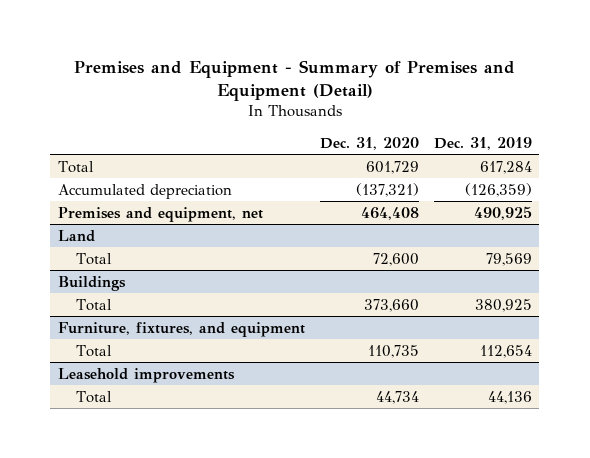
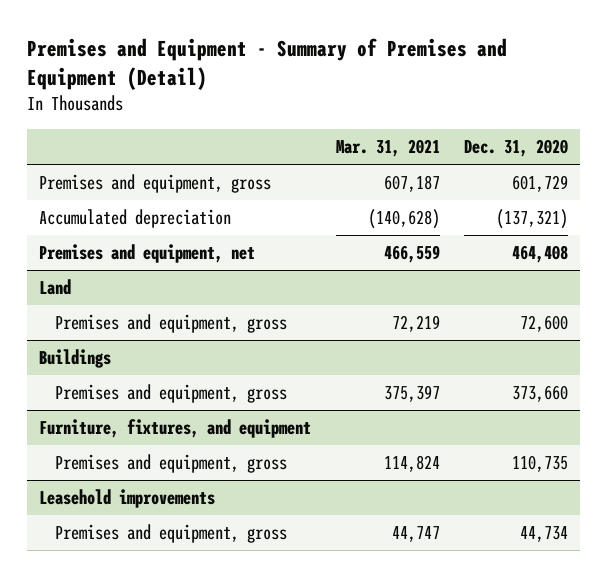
[433,136,532,150] Dec. 31, 2019 -> none
none -> [335,139,440,158] Mar. 31, 2021
[57,160,94,173] Total -> [39,174,272,194] Premises and equipment, gross
[75,252,112,265] Total -> [54,314,287,334] Premises and equipment, gross
[75,298,112,311] Total -> [54,384,287,404] Premises and equipment, gross
[75,344,112,357] Total -> [54,454,287,474] Premises and equipment, gross
[75,390,112,403] Total -> [54,524,287,544] Premises and equipment, gross

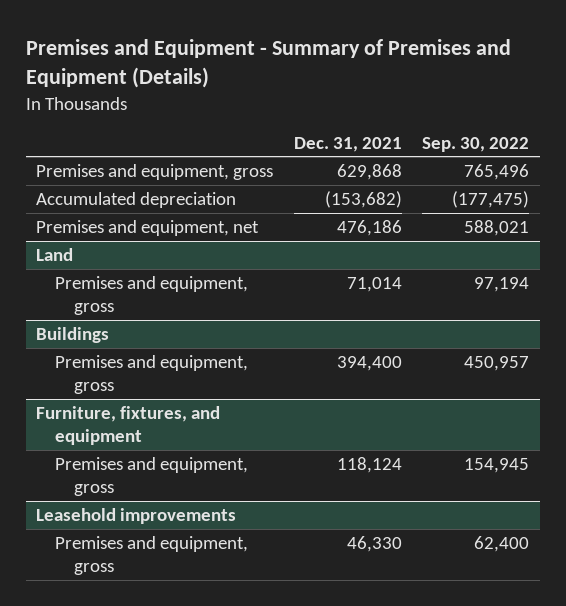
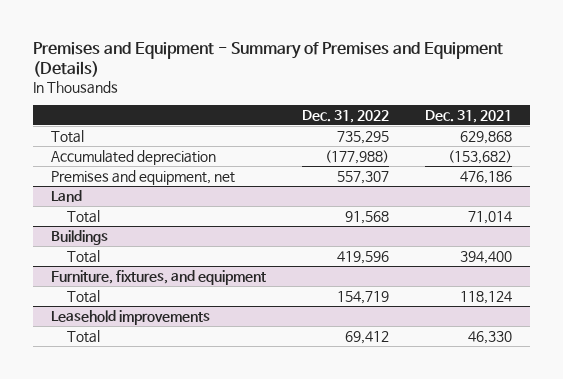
[422,136,530,152] Sep. 30, 2022 -> none
none -> [302,109,390,123] Dec. 31, 2022
[36,163,274,180] Premises and equipment, gross -> [50,129,84,143] Total
[55,275,249,316] Premises and equipment, gross -> [67,209,101,223] Total
[55,354,249,395] Premises and equipment, gross -> [67,249,101,263] Total
[55,456,249,497] Premises and equipment, gross -> [67,289,101,303] Total
[55,535,249,576] Premises and equipment, gross -> [67,329,101,343] Total

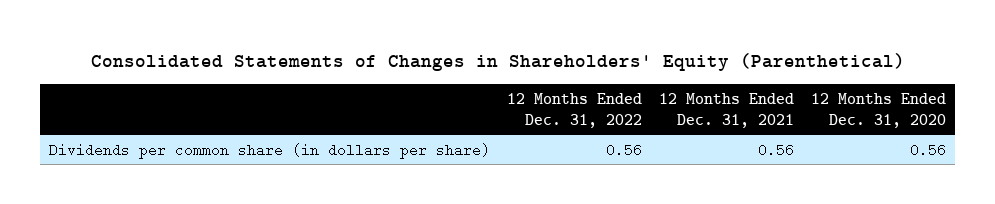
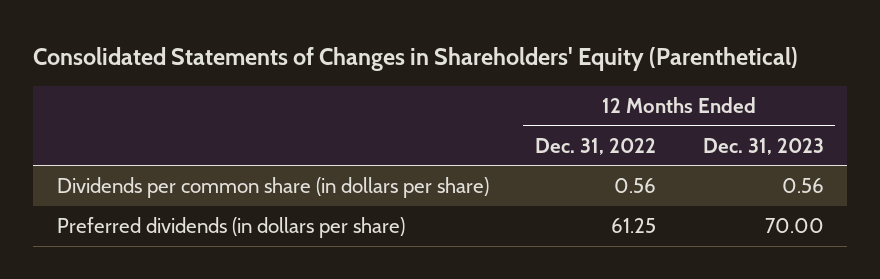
[659,92,795,129] 12 Months Ended Dec. 31, 2021 -> none
[811,92,947,129] 12 Months Ended Dec. 31, 2020 -> none
none -> [702,137,824,155] Dec. 31, 2023
none -> [56,217,405,239] Preferred dividends (in dollars per share)

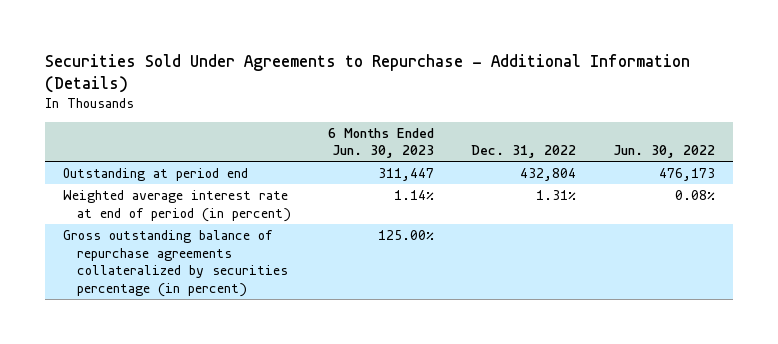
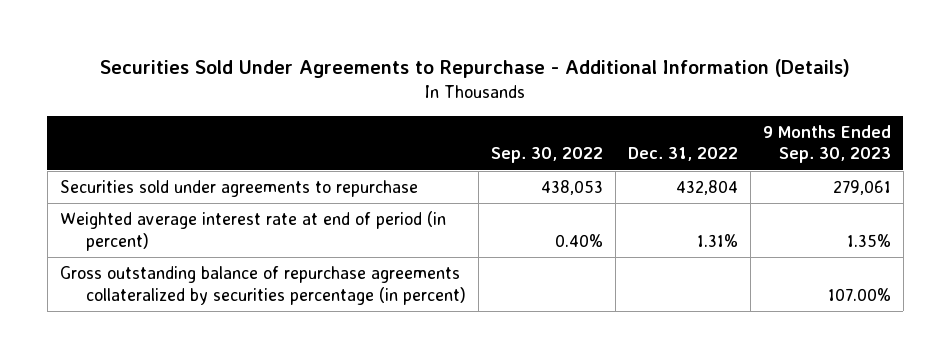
[328,127,435,159] 6 Months Ended Jun. 30, 2023 -> none
[612,145,715,159] Jun. 30, 2022 -> none
none -> [491,147,604,164] Sep. 30, 2022
none -> [762,124,891,164] 9 Months Ended Sep. 30, 2023
[63,167,249,181] Outstanding at period end -> [59,180,418,198] Securities sold under agreements to repurchase

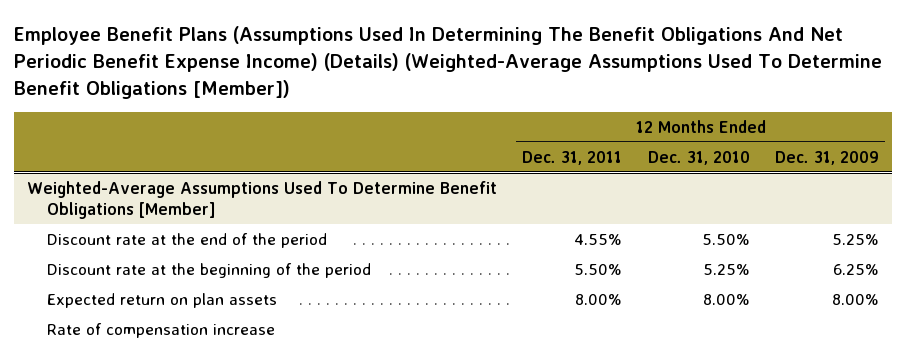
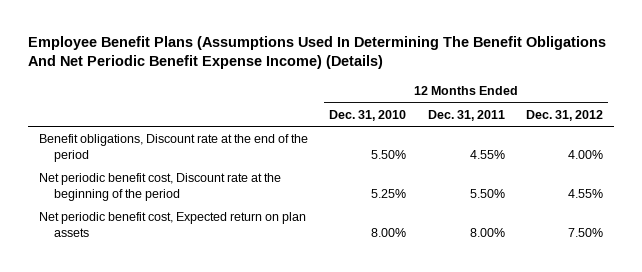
[14,26,883,99] Employee Benefit Plans (Assumptions Used In Determining The Benefit Obligations And Net Periodic Benefit Expense Income) (Details) (Weighted-Average Assumptions Used To Determine Benefit Obligations [Member]) -> [27,36,606,70] Employee Benefit Plans (Assumptions Used In Determining The Benefit Obligations And Net Periodic Benefit Expense Income) (Details)
[775,150,880,165] Dec. 31, 2009 -> none
none -> [526,109,604,121] Dec. 31, 2012
[27,180,498,219] Weighted-Average Assumptions Used To Determine Benefit Obligations [Member] -> none
[46,322,275,338] Rate of compensation increase -> none
[46,232,327,248] Discount rate at the end of the period -> [38,134,308,162] Benefit obligations, Discount rate at the end of the period
[46,262,371,278] Discount rate at the beginning of the period -> [38,173,281,201] Net periodic benefit cost, Discount rate at the beginning of the period
[46,292,277,308] Expected return on plan assets -> [38,212,306,237] Net periodic benefit cost, Expected return on plan assets

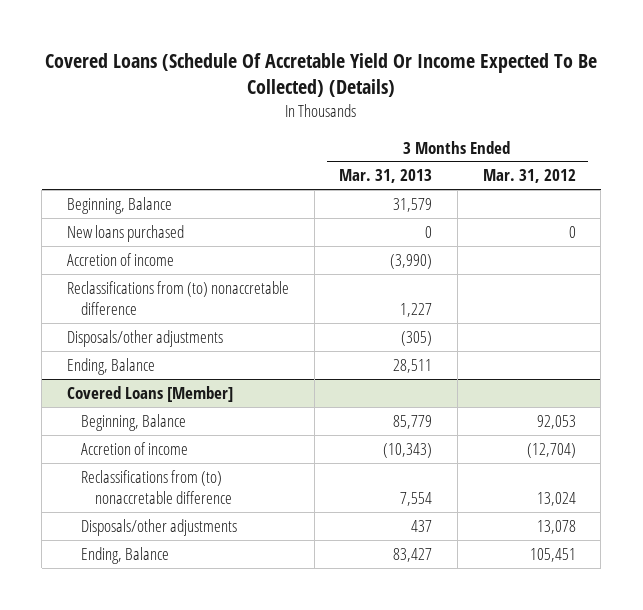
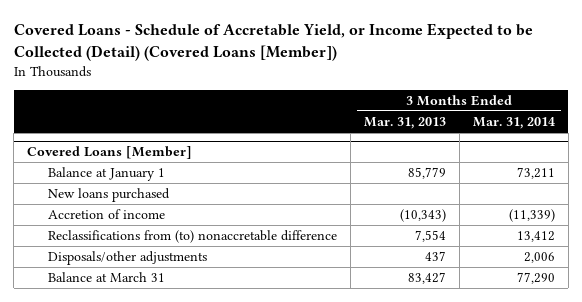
[45,52,598,98] Covered Loans (Schedule Of Accretable Yield Or Income Expected To Be Collected) (Details) -> [13,23,533,61] Covered Loans - Schedule of Accretable Yield, or Income Expected to be Collected (Detail) (Covered Loans [Member])
[482,169,576,184] Mar. 31, 2012 -> none
none -> [472,116,555,129] Mar. 31, 2014
[66,196,172,214] Beginning, Balance -> none
[66,224,184,242] New loans purchased -> none
[66,252,174,266] Accretion of income -> none
[66,280,289,315] Reclassifications from (to) nonaccretable difference -> none
[66,329,223,347] Disposals/other adjustments -> none
[66,357,155,375] Ending, Balance -> none
[81,413,187,431] Beginning, Balance -> [48,167,166,182] Balance at January 1
none -> [48,188,171,203] New loans purchased
[81,546,170,564] Ending, Balance -> [48,272,166,283] Balance at March 31

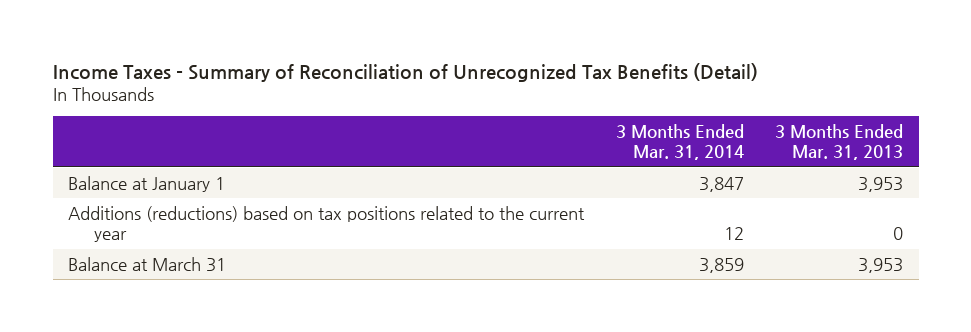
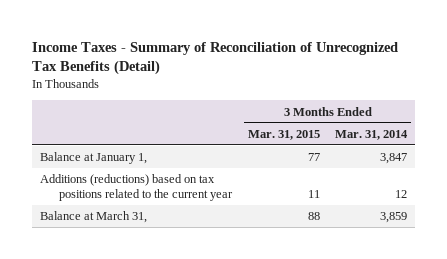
[774,124,903,161] 3 Months Ended Mar. 31, 2013 -> none
none -> [247,129,320,140] Mar. 31, 2015
[68,175,226,192] Balance at January 1 -> [40,152,148,165] Balance at January 1,
[68,256,227,272] Balance at March 31 -> [40,211,148,224] Balance at March 31,

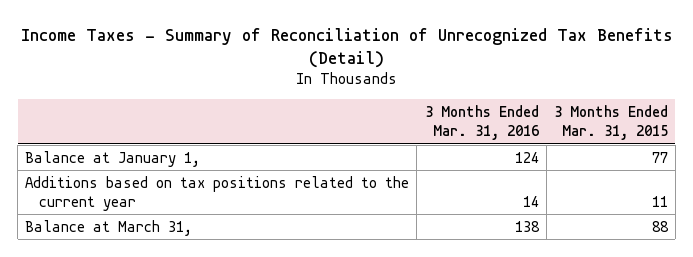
[335,129,409,140] Mar. 31, 2014 -> none
none -> [424,105,539,141] 3 Months Ended Mar. 31, 2016
[40,174,234,202] Additions (reductions) based on tax positions related to the current year -> [25,175,410,211] Additions based on tax positions related to the current year

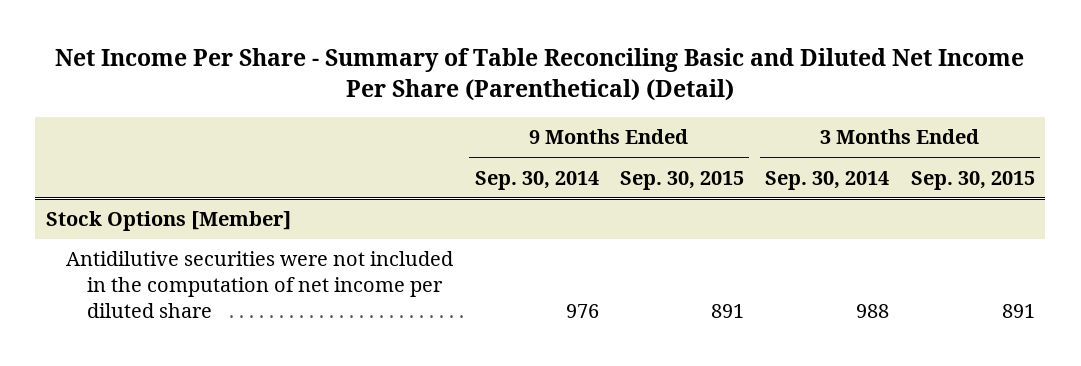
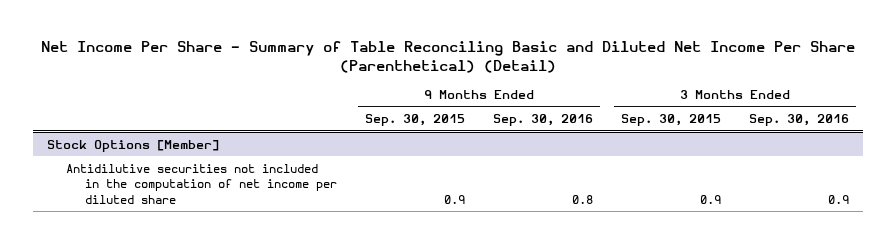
[474,170,599,190] Sep. 30, 2014 -> none
[765,170,890,190] Sep. 30, 2014 -> none
none -> [492,114,593,127] Sep. 30, 2016
none -> [748,114,849,127] Sep. 30, 2016
[66,251,454,318] Antidilutive securities were not included in the computation of net income per diluted share -> [65,163,337,204] Antidilutive securities not included in the computation of net income per diluted share
[711,303,745,318] 891 -> [443,194,465,204] 0.9
[1001,303,1035,318] 891 -> [699,194,721,204] 0.9

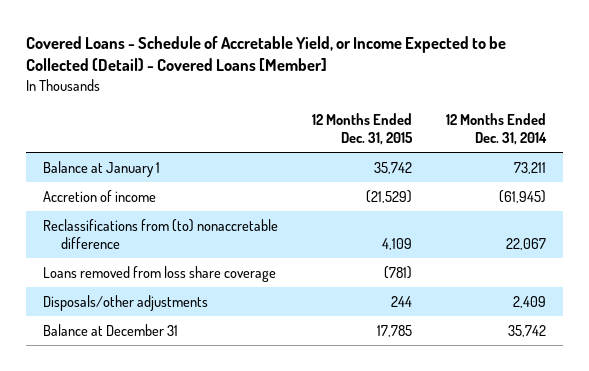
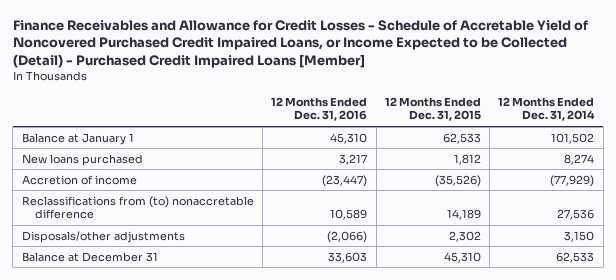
[26,35,507,72] Covered Loans - Schedule of Accretable Yield, or Income Expected to be Collected (Detail) - Covered Loans [Member] -> [12,20,588,68] Finance Receivables and Allowance for Credit Losses - Schedule of Accretable Yield of Noncovered Purchased Credit Impaired Loans, or Income Expected to be Collected (Detail) - Purchased Credit Impaired Loans [Member]
none -> [271,96,368,122] 12 Months Ended Dec. 31, 2016
[43,265,277,282] Loans removed from loss share coverage -> none
[374,161,413,174] 35,742 -> [442,132,481,144] 62,533
[513,161,546,174] 73,211 -> [551,132,595,144] 101,502
none -> [21,153,143,166] New loans purchased
[366,189,413,203] (21,529) -> [434,174,481,187] (35,526)
[498,189,546,203] (61,945) -> [550,174,595,187] (77,929)
[382,237,413,250] 4,109 -> [446,209,481,221] 14,189
[505,237,546,250] 22,067 -> [557,209,595,221] 27,536
[391,295,413,307] 244 -> [448,230,481,242] 2,302
[512,295,546,308] 2,409 -> [564,230,595,242] 3,150
[377,324,413,337] 17,785 -> [443,251,481,263] 45,310
[507,324,546,337] 35,742 -> [556,251,595,263] 62,533

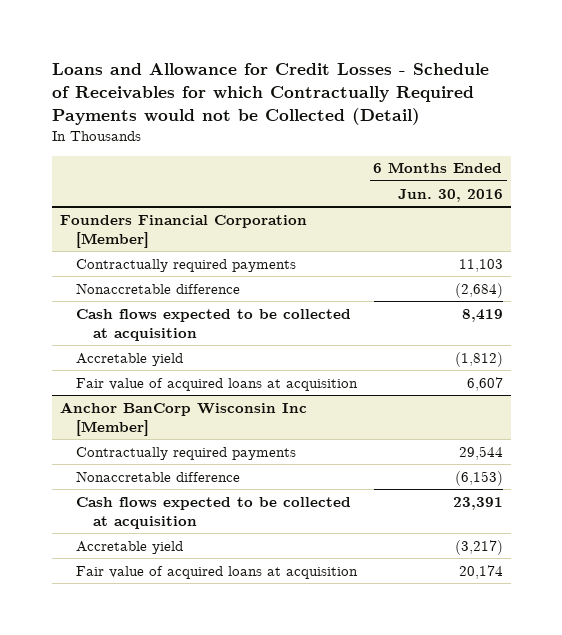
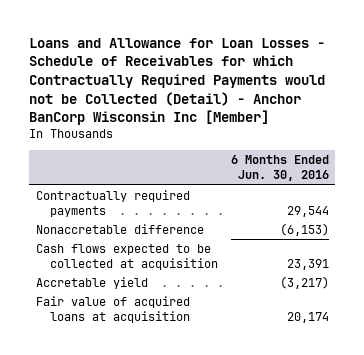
[51,62,489,125] Loans and Allowance for Credit Losses - Schedule of Receivables for which Contractually Required Payments would not be Collected (Detail) -> [28,37,325,126] Loans and Allowance for Loan Losses - Schedule of Receivables for which Contractually Required Payments would not be Collected (Detail) - Anchor BanCorp Wisconsin Inc [Member]
[59,214,307,248] Founders Financial Corporation [Member] -> none
[76,258,297,272] Contractually required payments -> none
[76,282,241,294] Nonaccretable difference -> none
[76,308,352,341] Cash flows expected to be collected at acquisition -> none
[76,352,184,366] Accretable yield -> none
[76,377,359,391] Fair value of acquired loans at acquisition -> none
[59,401,307,436] Anchor BanCorp Wisconsin Inc [Member] -> none

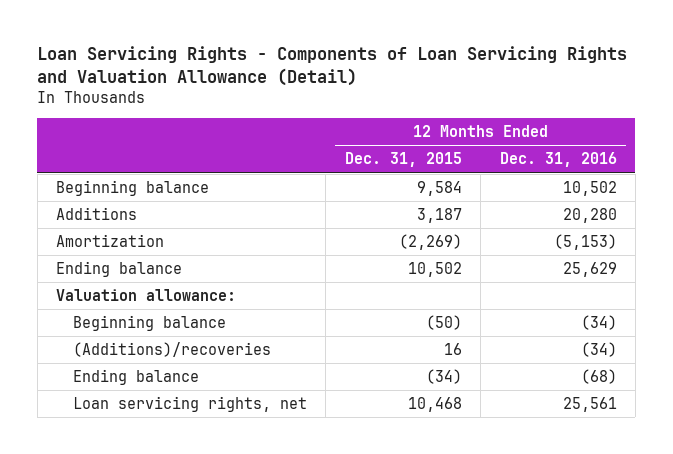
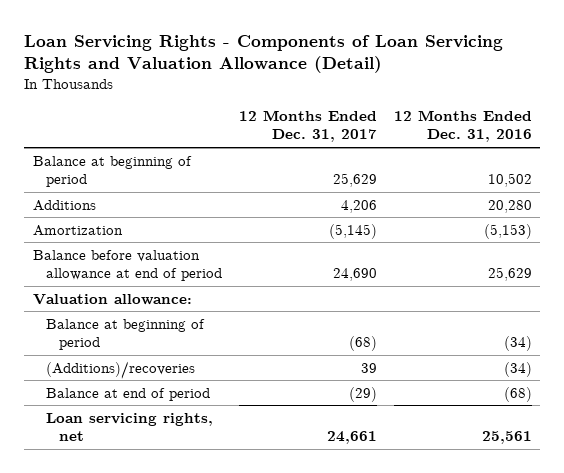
[344,152,462,168] Dec. 31, 2015 -> none
none -> [238,110,377,143] 12 Months Ended Dec. 31, 2017
[55,180,209,197] Beginning balance -> [32,155,192,188] Balance at beginning of period
[55,261,182,278] Ending balance -> [32,249,222,282] Balance before valuation allowance at end of period
[72,315,226,332] Beginning balance -> [45,318,205,351] Balance at beginning of period
[72,369,199,386] Ending balance -> [45,387,210,401] Balance at end of period

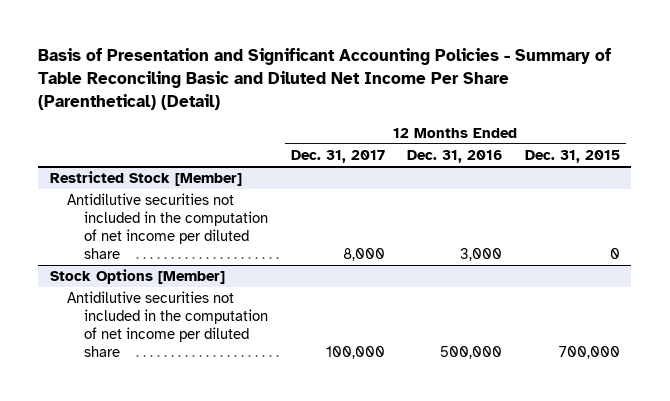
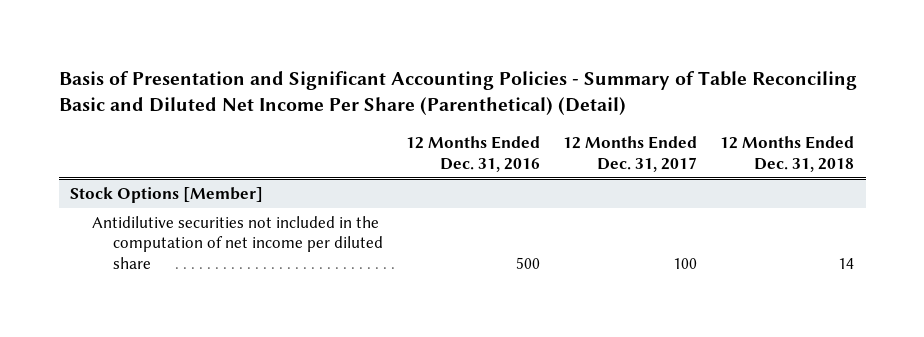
[525,149,621,163] Dec. 31, 2015 -> none
none -> [720,136,855,172] 12 Months Ended Dec. 31, 2018
[49,171,242,187] Restricted Stock [Member] -> none
[66,193,268,259] Antidilutive securities not included in the computation of net income per diluted share -> none
[325,345,385,359] 100,000 -> [673,257,698,269] 100
[440,345,503,359] 500,000 -> [516,256,541,269] 500

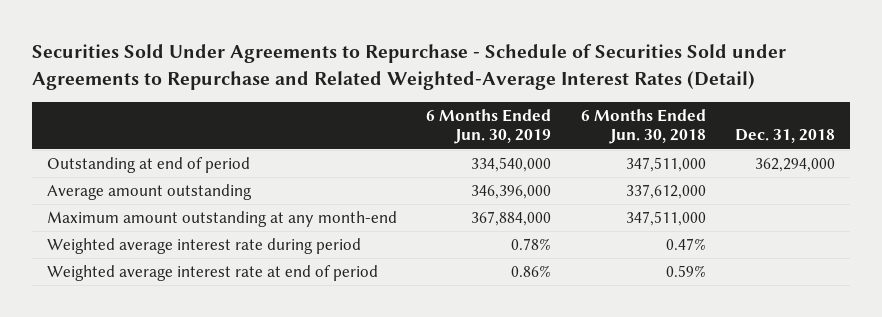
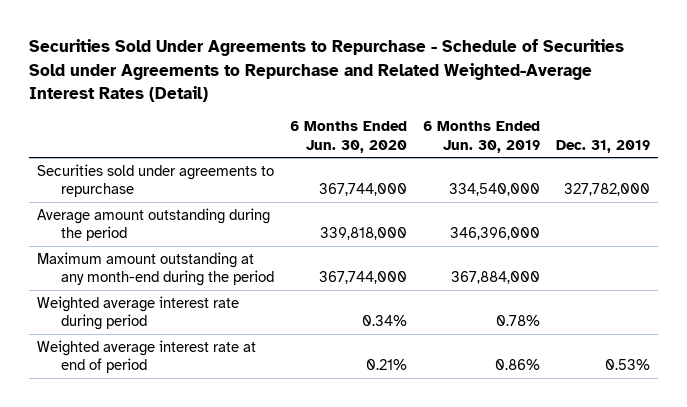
[580,108,706,145] 6 Months Ended Jun. 30, 2018 -> none
[735,129,836,144] Dec. 31, 2018 -> none
none -> [290,121,408,153] 6 Months Ended Jun. 30, 2020
none -> [555,139,650,153] Dec. 31, 2019
[46,157,250,174] Outstanding at end of period -> [37,163,275,198] Securities sold under agreements to repurchase
[46,184,252,201] Average amount outstanding -> [37,207,271,242] Average amount outstanding during the period
[46,211,397,228] Maximum amount outstanding at any month-end -> [37,251,274,287] Maximum amount outstanding at any month-end during the period

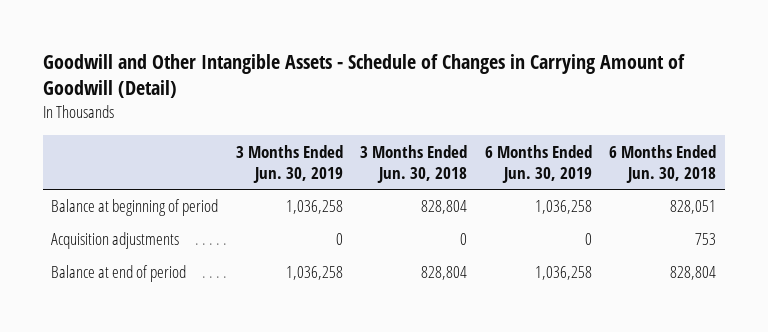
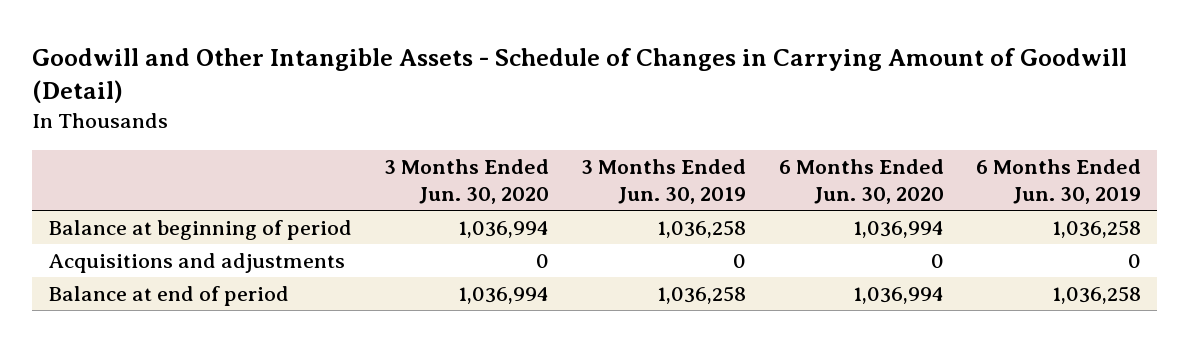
[360,144,468,184] 3 Months Ended Jun. 30, 2018 -> none
[609,144,717,184] 6 Months Ended Jun. 30, 2018 -> none
none -> [384,159,550,205] 3 Months Ended Jun. 30, 2020
none -> [778,159,944,205] 6 Months Ended Jun. 30, 2020
[51,232,180,250] Acquisition adjustments -> [48,253,346,274] Acquisitions and adjustments

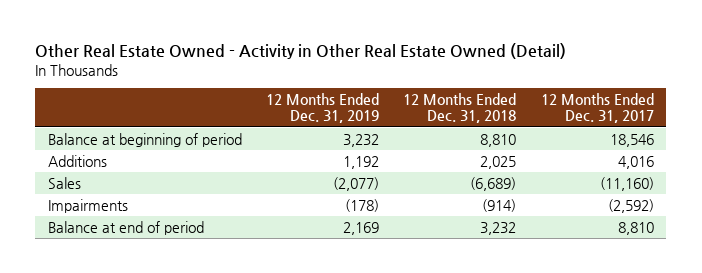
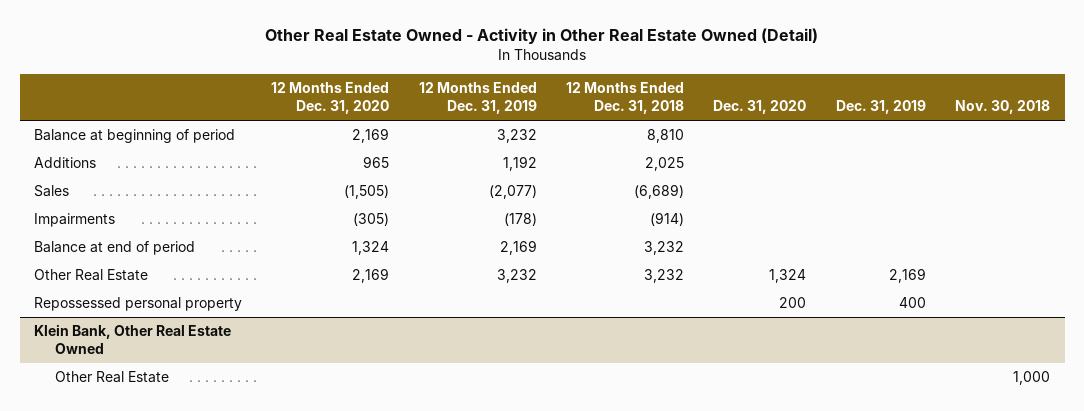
[540,92,654,124] 12 Months Ended Dec. 31, 2017 -> none
none -> [271,82,390,115] 12 Months Ended Dec. 31, 2020
none -> [713,100,807,115] Dec. 31, 2020
none -> [835,100,926,115] Dec. 31, 2019
none -> [955,100,1051,115] Nov. 30, 2018
none -> [34,269,149,282] Other Real Estate
none -> [34,297,243,312] Repossessed personal property
none -> [34,324,232,354] Klein Bank, Other Real Estate Owned
none -> [55,371,170,384] Other Real Estate

